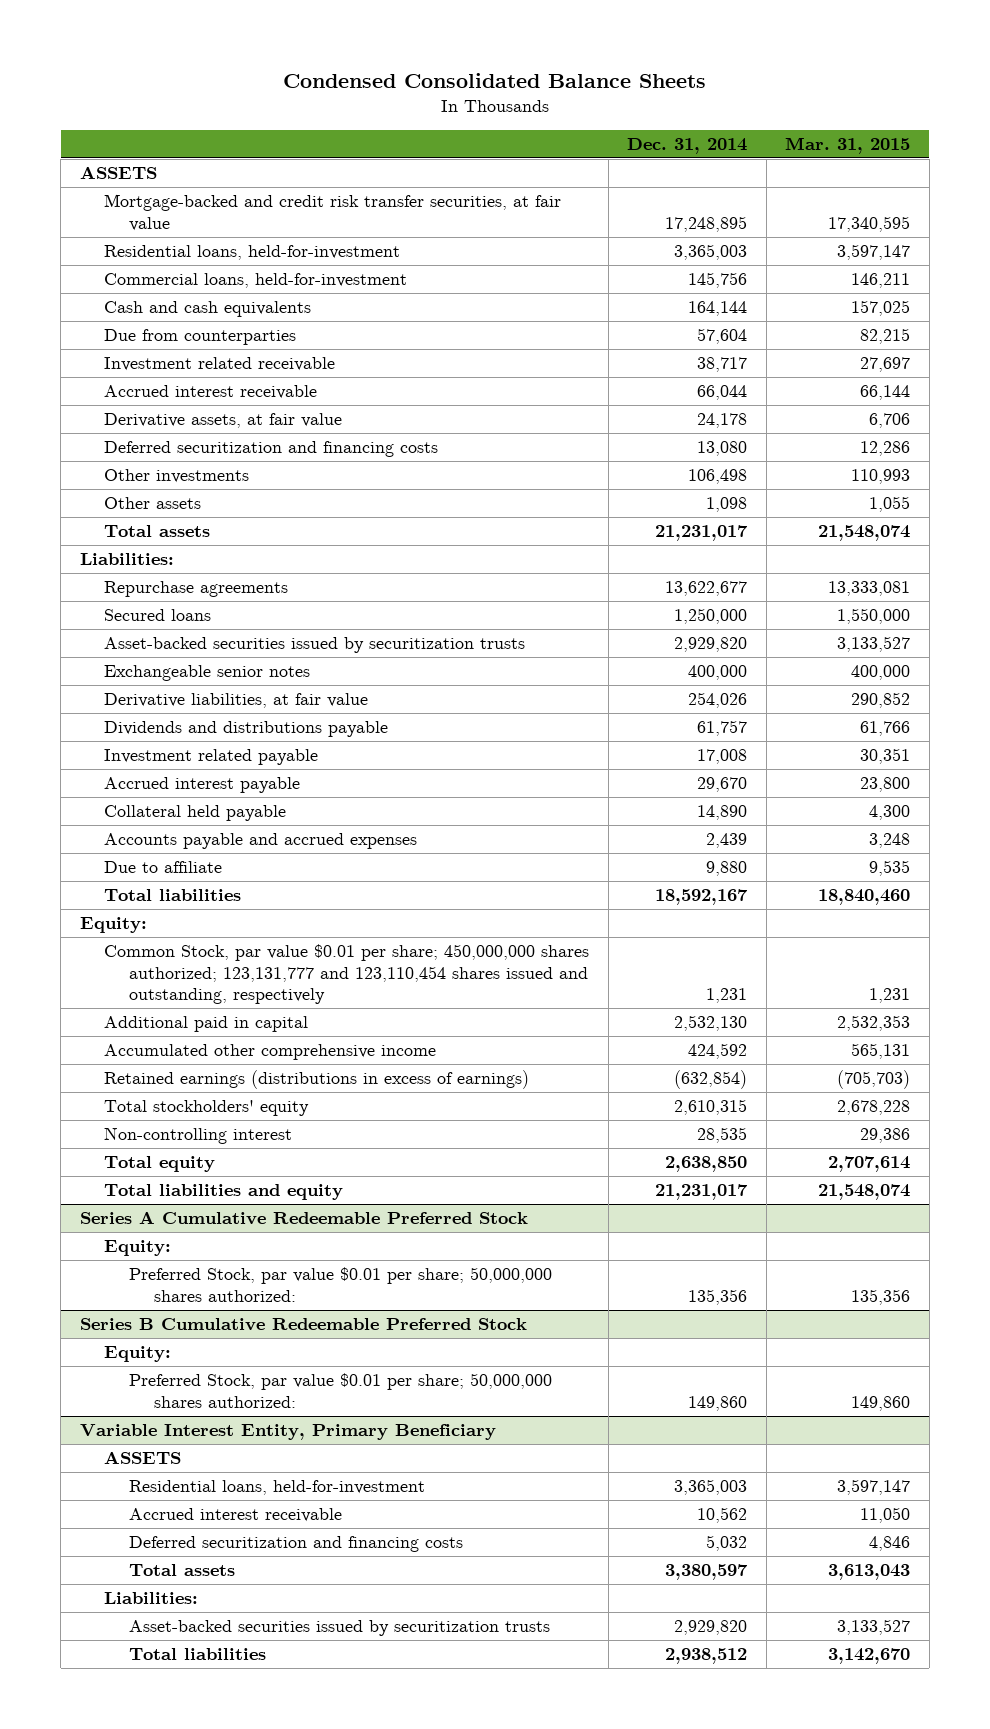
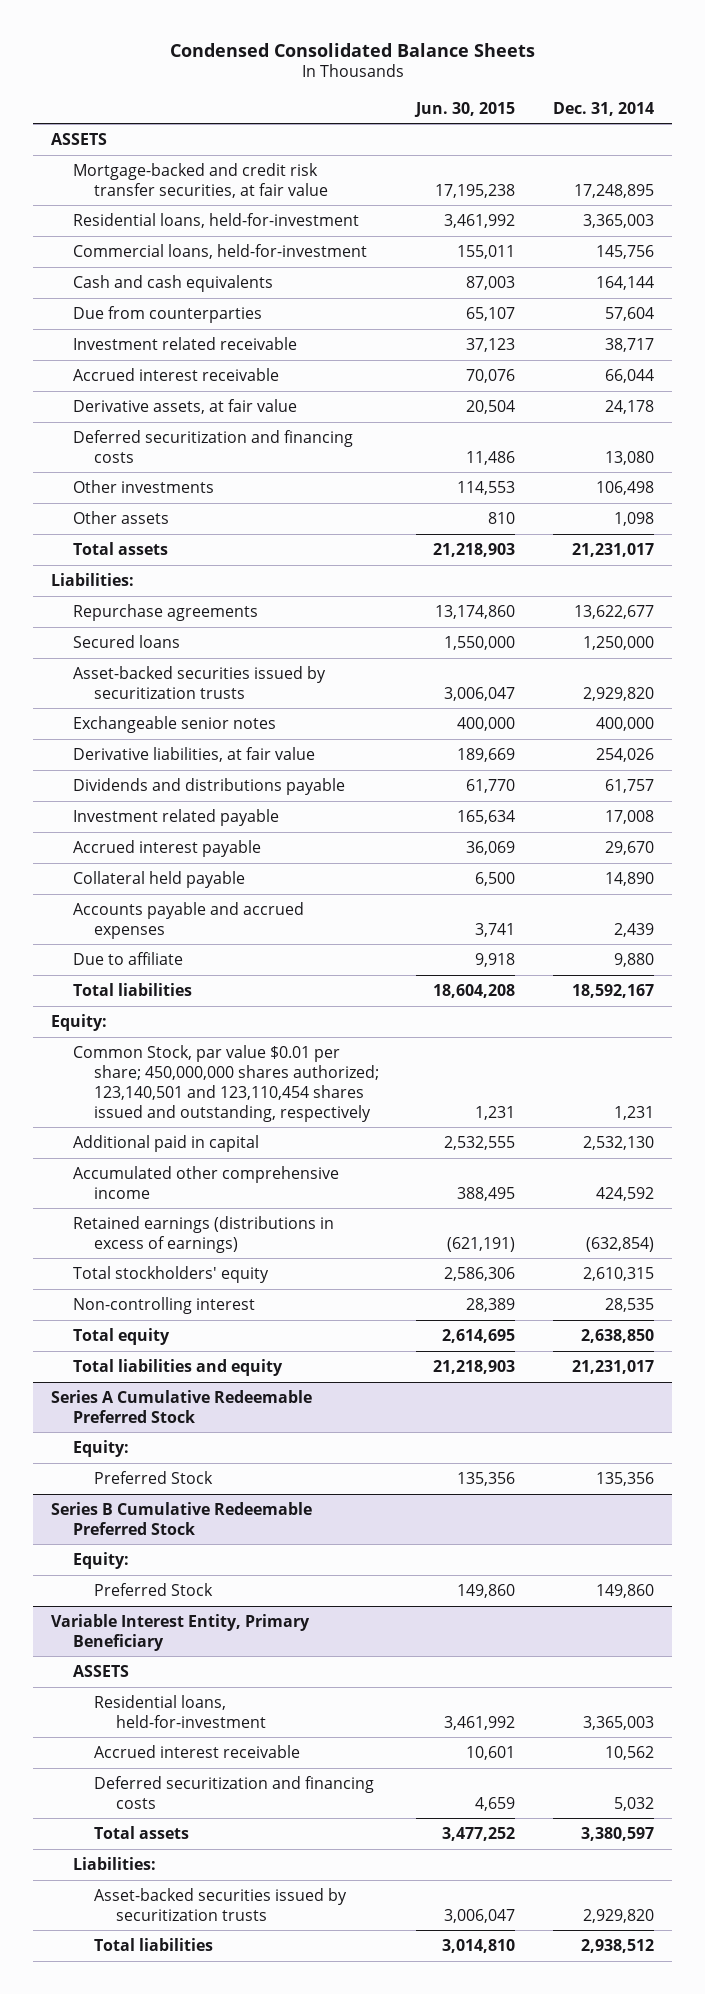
[785,136,911,154] Mar. 31, 2015 -> none
none -> [414,101,516,117] Jun. 30, 2015
[104,944,590,1005] Common Stock, par value $0.01 per share; 450,000,000 shares authorized; 123,131,777 and 123,110,454 shares issued and outstanding, respectively -> [72,1044,380,1122] Common Stock, par value $0.01 per share; 450,000,000 shares authorized; 123,140,501 and 123,110,454 shares issued and outstanding, respectively
[129,1267,553,1302] Preferred Stock, par value $0.01 per share; 50,000,000 shares authorized: -> [94,1470,214,1484] Preferred Stock
[129,1373,553,1408] Preferred Stock, par value $0.01 per share; 50,000,000 shares authorized: -> [94,1582,214,1596] Preferred Stock

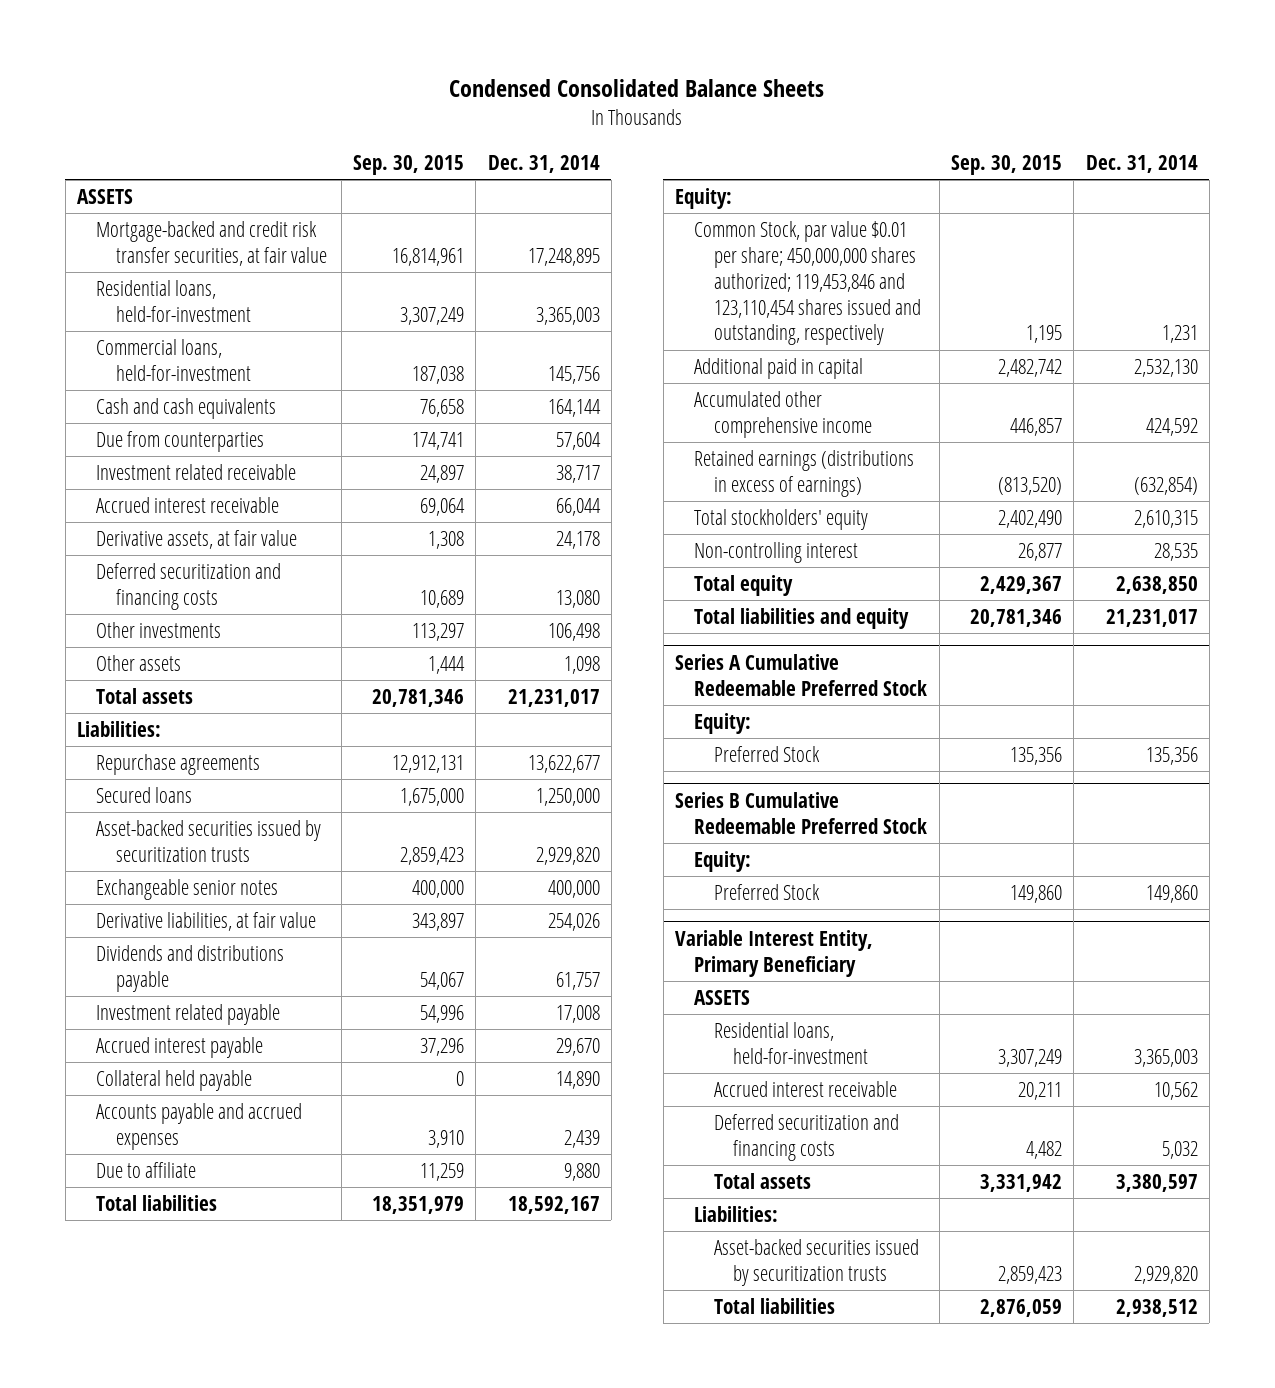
[414,101,516,117] Jun. 30, 2015 -> none
none -> [353,154,465,175] Sep. 30, 2015
[72,1044,380,1122] Common Stock, par value $0.01 per share; 450,000,000 shares authorized; 123,140,501 and 123,110,454 shares issued and outstanding, respectively -> [694,220,921,346] Common Stock, par value $0.01 per share; 450,000,000 shares authorized; 119,453,846 and 123,110,454 shares issued and outstanding, respectively

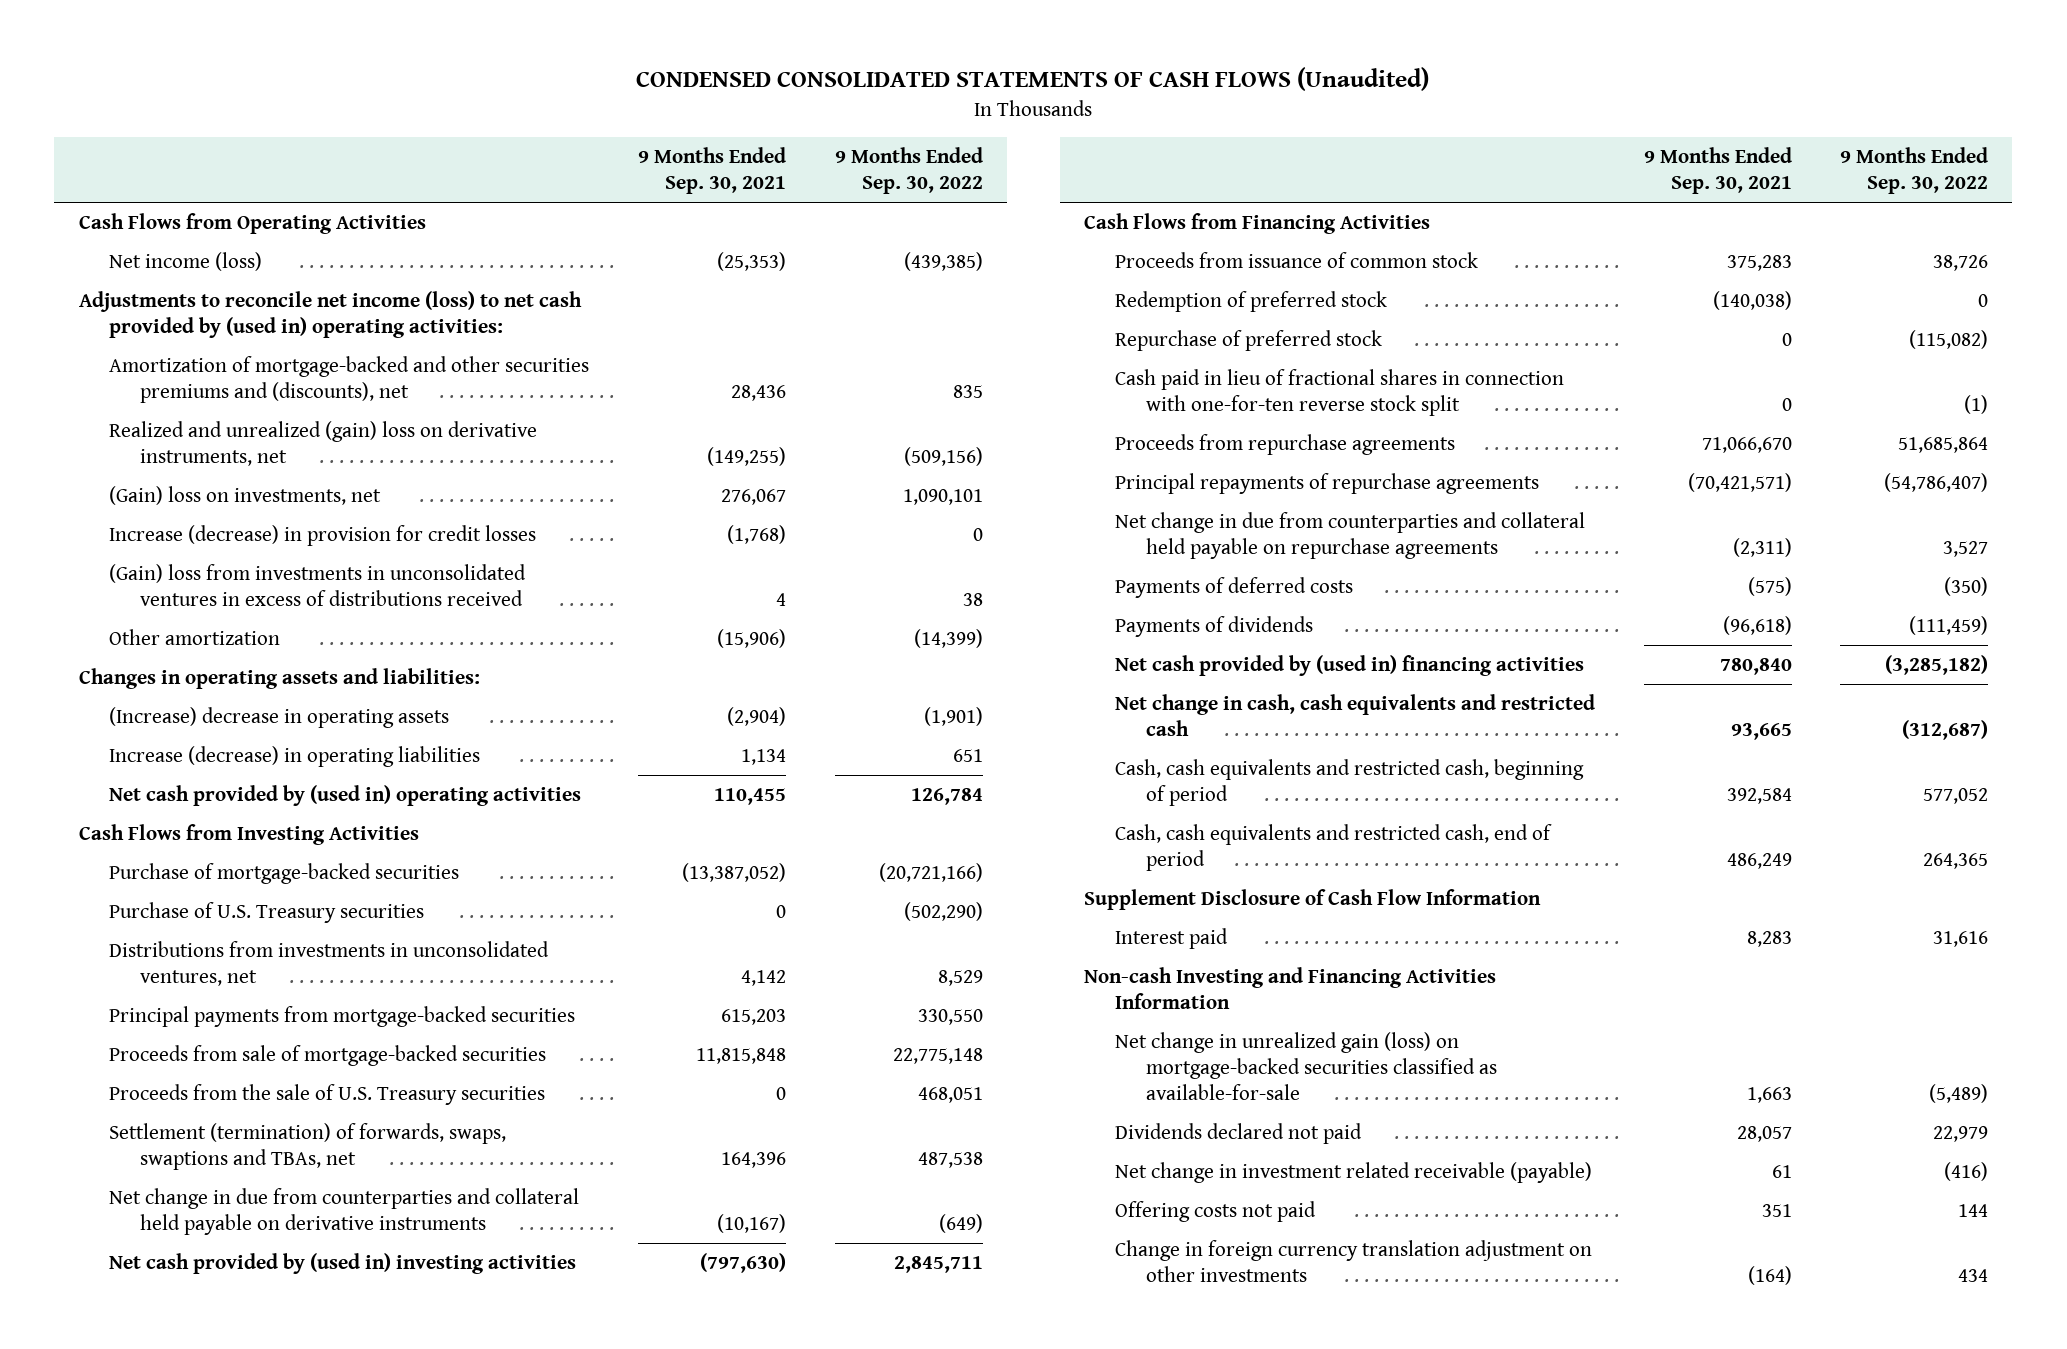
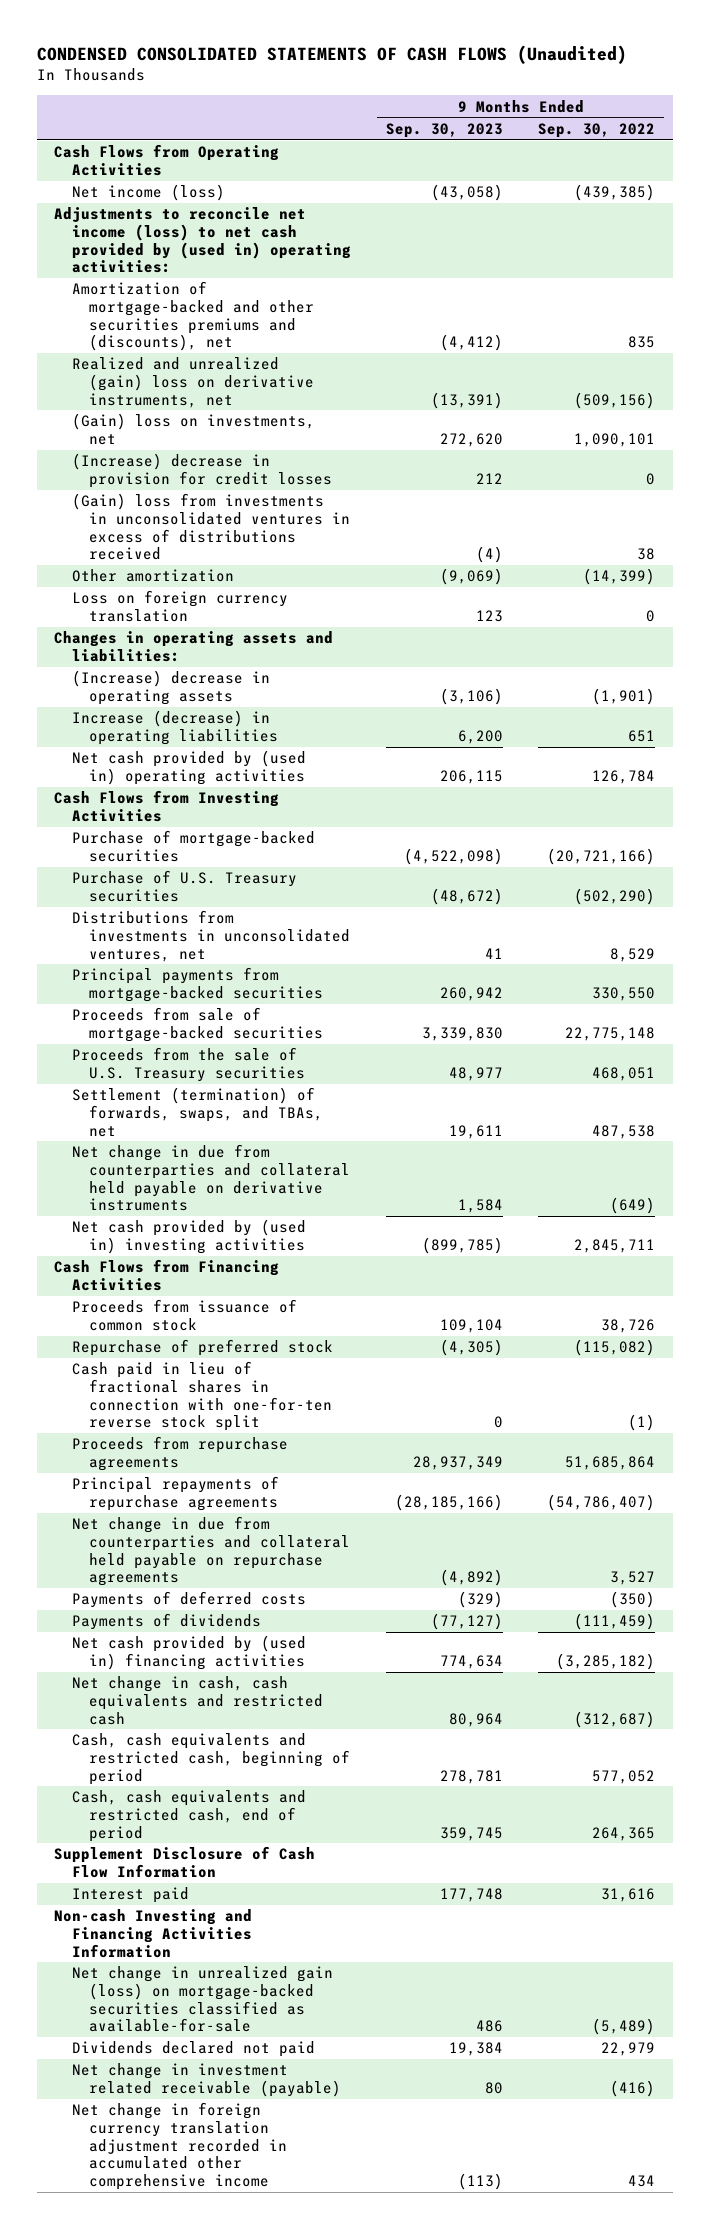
[638,146,787,195] 9 Months Ended Sep. 30, 2021 -> none
none -> [385,122,503,138] Sep. 30, 2023
[109,525,537,547] Increase (decrease) in provision for credit losses -> [71,453,332,488] (Increase) decrease in provision for credit losses
none -> [71,590,288,622] Loss on foreign currency translation
[109,1123,507,1171] Settlement (termination) of forwards, swaps, swaptions and TBAs, net -> [71,1087,323,1137] Settlement (termination) of forwards, swaps, and TBAs, net
[1114,291,1387,313] Redemption of preferred stock -> none
[1114,1201,1316,1223] Offering costs not paid -> none
[1114,1240,1592,1283] Change in foreign currency translation adjustment on other investments -> [71,2102,287,2190] Net change in foreign currency translation adjustment recorded in accumulated other comprehensive income

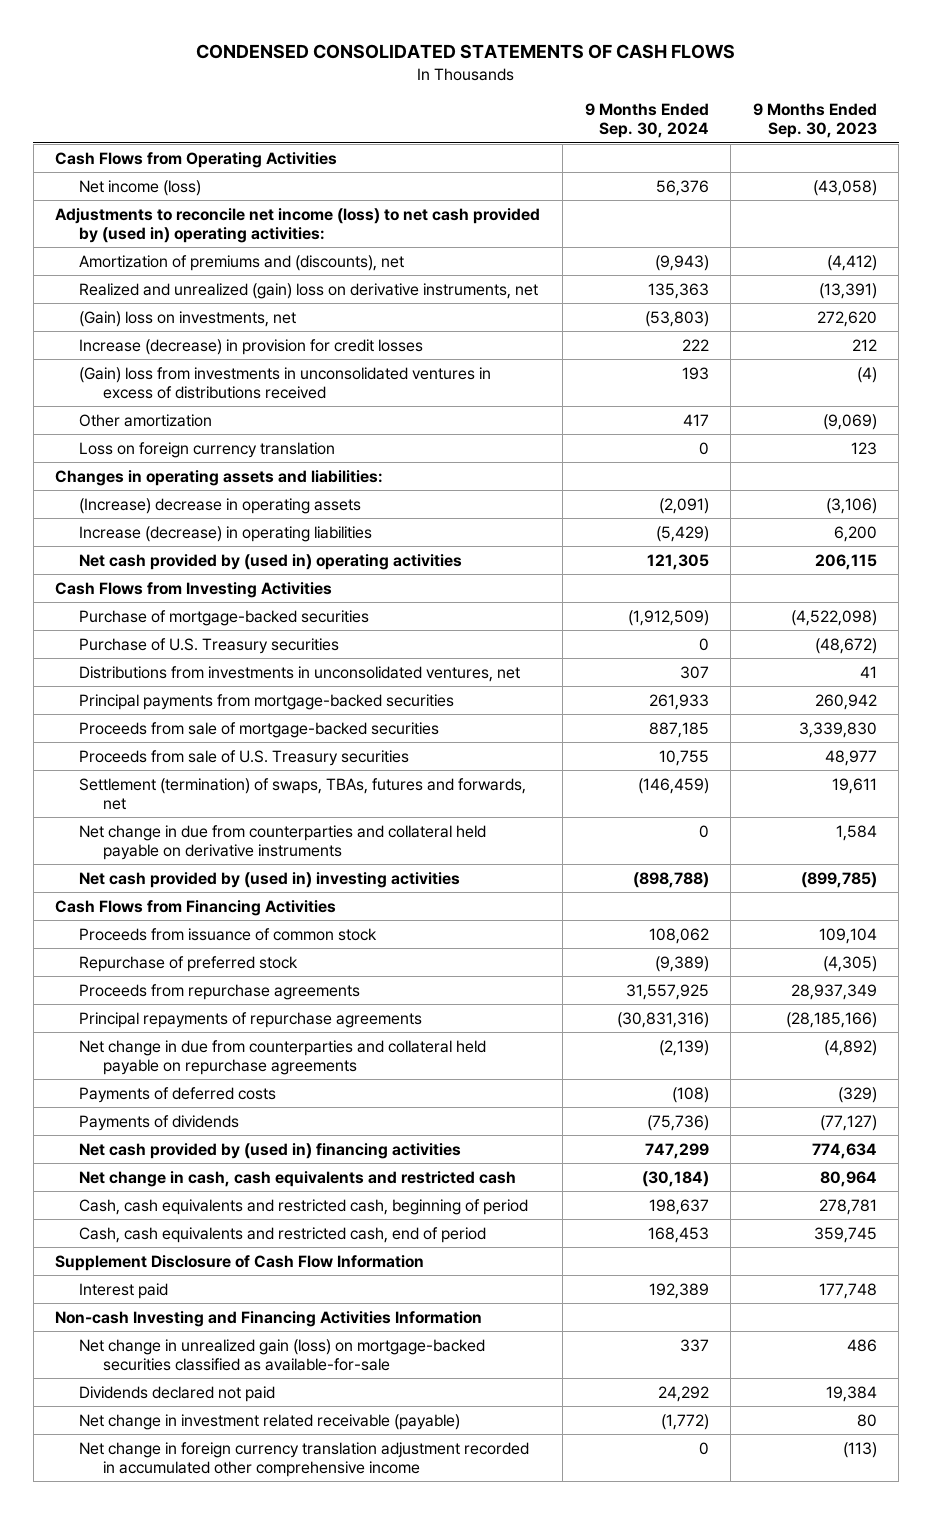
[36,44,627,64] CONDENSED CONSOLIDATED STATEMENTS OF CASH FLOWS (Unaudited) -> [196,44,736,60] CONDENSED CONSOLIDATED STATEMENTS OF CASH FLOWS
[538,122,656,138] Sep. 30, 2022 -> none
none -> [584,103,709,139] 9 Months Ended Sep. 30, 2024
[71,281,314,352] Amortization of mortgage-backed and other securities premiums and (discounts), net -> [79,254,405,271] Amortization of premiums and (discounts), net
[71,453,332,488] (Increase) decrease in provision for credit losses -> [79,338,424,355] Increase (decrease) in provision for credit losses
[71,1047,305,1082] Proceeds from the sale of U.S. Treasury securities -> [79,749,410,766] Proceeds from sale of U.S. Treasury securities
[71,1087,323,1137] Settlement (termination) of forwards, swaps, and TBAs, net -> [79,777,527,810] Settlement (termination) of swaps, TBAs, futures and forwards, net
[71,1361,332,1432] Cash paid in lieu of fractional shares in connection with one-for-ten reverse stock split -> none

